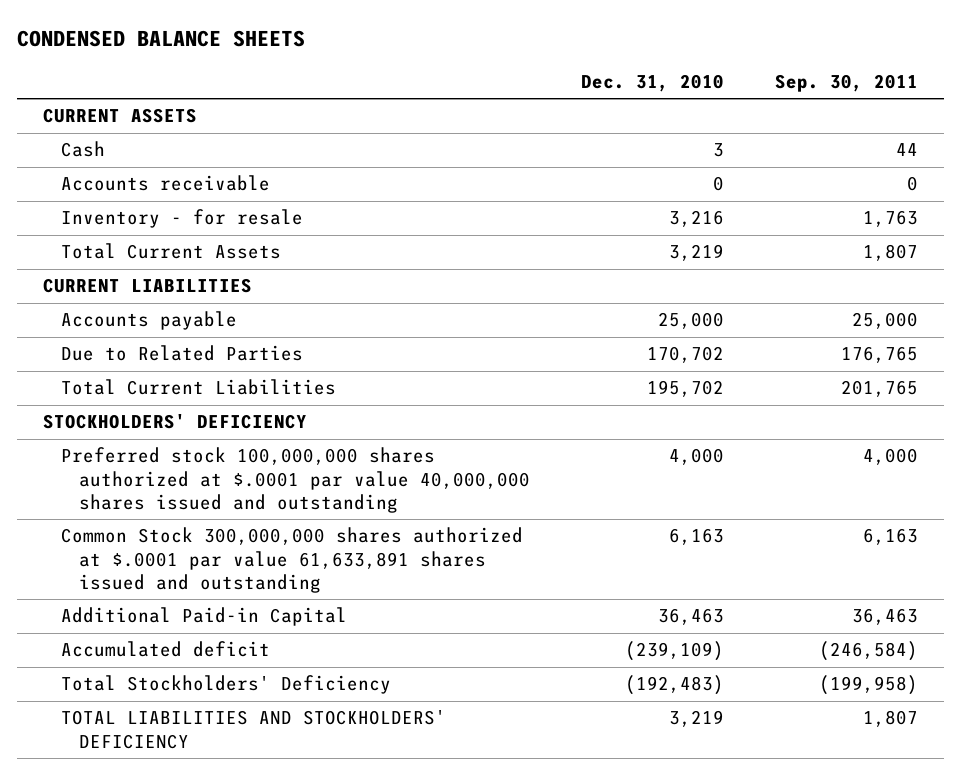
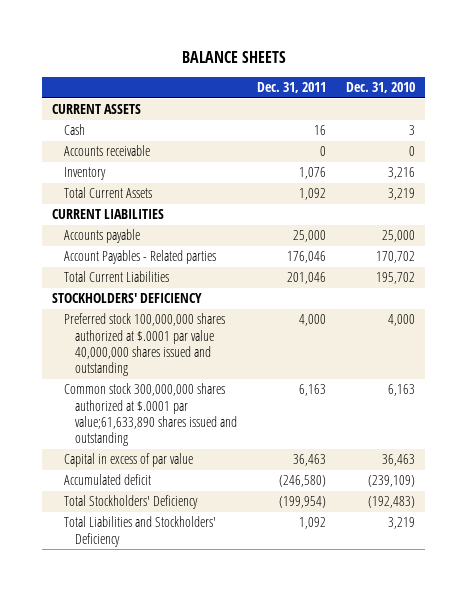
[17,29,306,47] CONDENSED BALANCE SHEETS -> [181,51,286,64] BALANCE SHEETS
[775,73,919,92] Sep. 30, 2011 -> none
none -> [257,82,327,94] Dec. 31, 2011
[60,209,303,229] Inventory - for resale -> [63,167,106,181] Inventory
[60,345,303,362] Due to Related Parties -> [63,250,216,265] Account Payables - Related parties
[60,527,523,593] Common Stock 300,000,000 shares authorized at $.0001 par value 61,633,891 shares issued and outstanding -> [63,383,238,447] Common stock 300,000,000 shares authorized at $.0001 par value;61,633,890 shares issued and outstanding
[60,607,347,627] Additional Paid-in Capital -> [63,453,193,468] Capital in excess of par value
[60,710,446,749] TOTAL LIABILITIES AND STOCKHOLDERS' DEFICIENCY -> [63,516,216,547] Total Liabilities and Stockholders' Deficiency

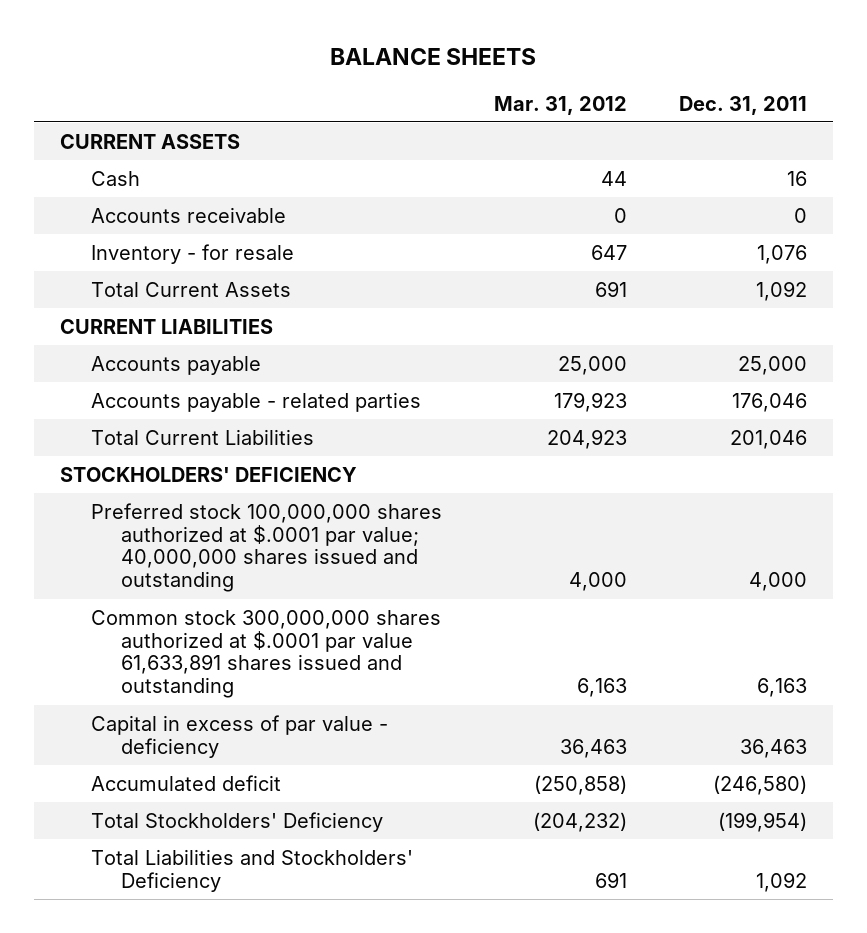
[345,82,415,94] Dec. 31, 2010 -> none
none -> [493,95,627,115] Mar. 31, 2012
[63,167,106,181] Inventory -> [90,243,294,264] Inventory - for resale
[63,250,216,265] Account Payables - Related parties -> [90,391,421,412] Accounts payable - related parties
[63,313,225,377] Preferred stock 100,000,000 shares authorized at $.0001 par value 40,000,000 shares issued and outstanding -> [90,502,442,593] Preferred stock 100,000,000 shares authorized at $.0001 par value; 40,000,000 shares issued and outstanding
[63,383,238,447] Common stock 300,000,000 shares authorized at $.0001 par value;61,633,890 shares issued and outstanding -> [90,609,441,699] Common stock 300,000,000 shares authorized at $.0001 par value 61,633,891 shares issued and outstanding
[63,453,193,468] Capital in excess of par value -> [90,714,388,758] Capital in excess of par value - deficiency

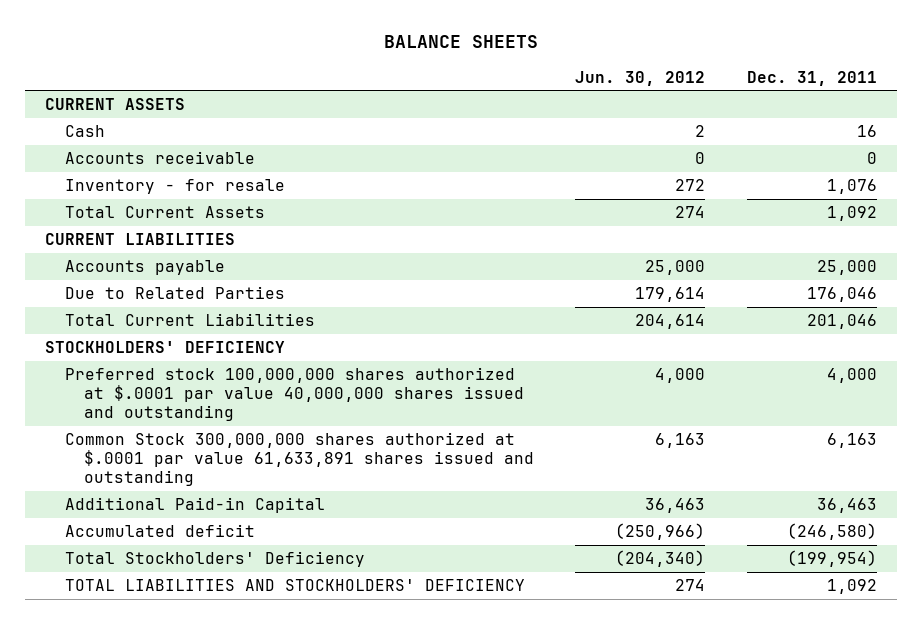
[493,95,627,115] Mar. 31, 2012 -> none
none -> [575,70,706,86] Jun. 30, 2012
[90,391,421,412] Accounts payable - related parties -> [64,285,285,299] Due to Related Parties
[90,502,442,593] Preferred stock 100,000,000 shares authorized at $.0001 par value; 40,000,000 shares issued and outstanding -> [64,366,525,422] Preferred stock 100,000,000 shares authorized at $.0001 par value 40,000,000 shares issued and outstanding
[90,609,441,699] Common stock 300,000,000 shares authorized at $.0001 par value 61,633,891 shares issued and outstanding -> [64,431,535,487] Common Stock 300,000,000 shares authorized at $.0001 par value 61,633,891 shares issued and outstanding
[90,714,388,758] Capital in excess of par value - deficiency -> [64,496,325,513] Additional Paid-in Capital
[90,848,413,892] Total Liabilities and Stockholders' Deficiency -> [64,578,525,591] TOTAL LIABILITIES AND STOCKHOLDERS' DEFICIENCY

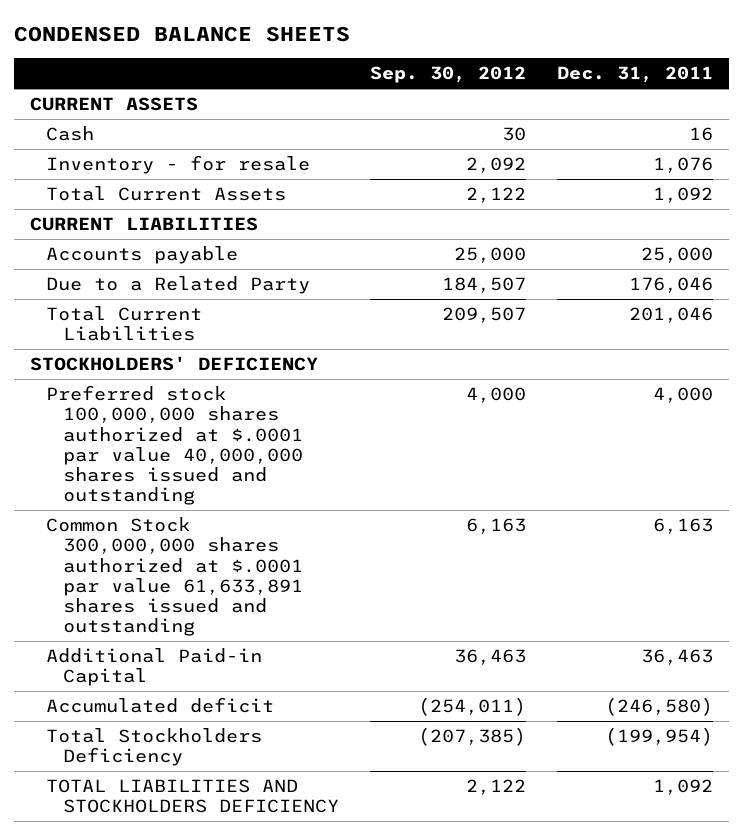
[383,35,538,49] BALANCE SHEETS -> [14,26,351,43] CONDENSED BALANCE SHEETS
[575,70,706,86] Jun. 30, 2012 -> none
none -> [370,66,527,84] Sep. 30, 2012
[64,150,255,164] Accounts receivable -> none
[64,285,285,299] Due to Related Parties -> [46,276,311,295] Due to a Related Party
[64,550,365,567] Total Stockholders' Deficiency -> [46,728,263,767] Total Stockholders Deficiency
[64,578,525,591] TOTAL LIABILITIES AND STOCKHOLDERS' DEFICIENCY -> [46,779,340,814] TOTAL LIABILITIES AND STOCKHOLDERS DEFICIENCY

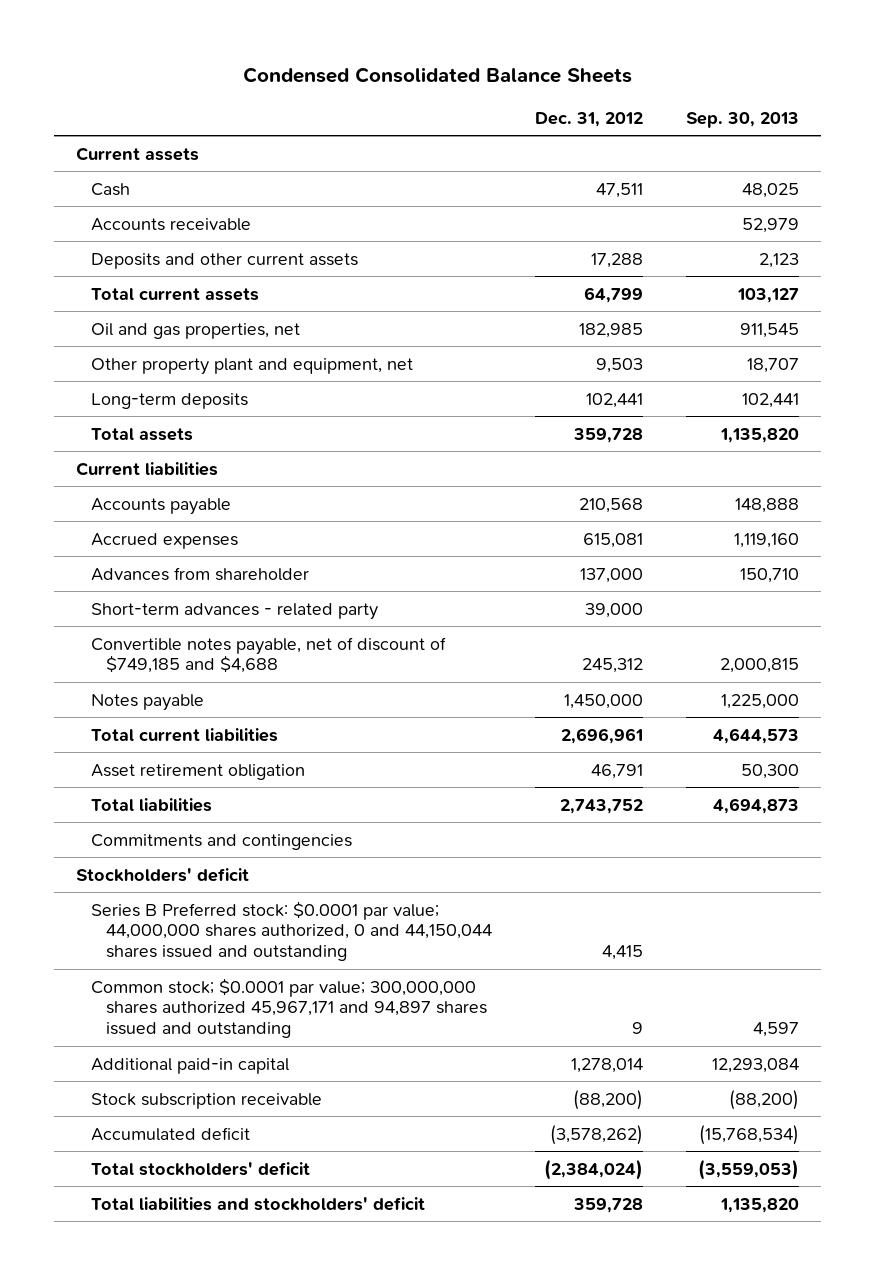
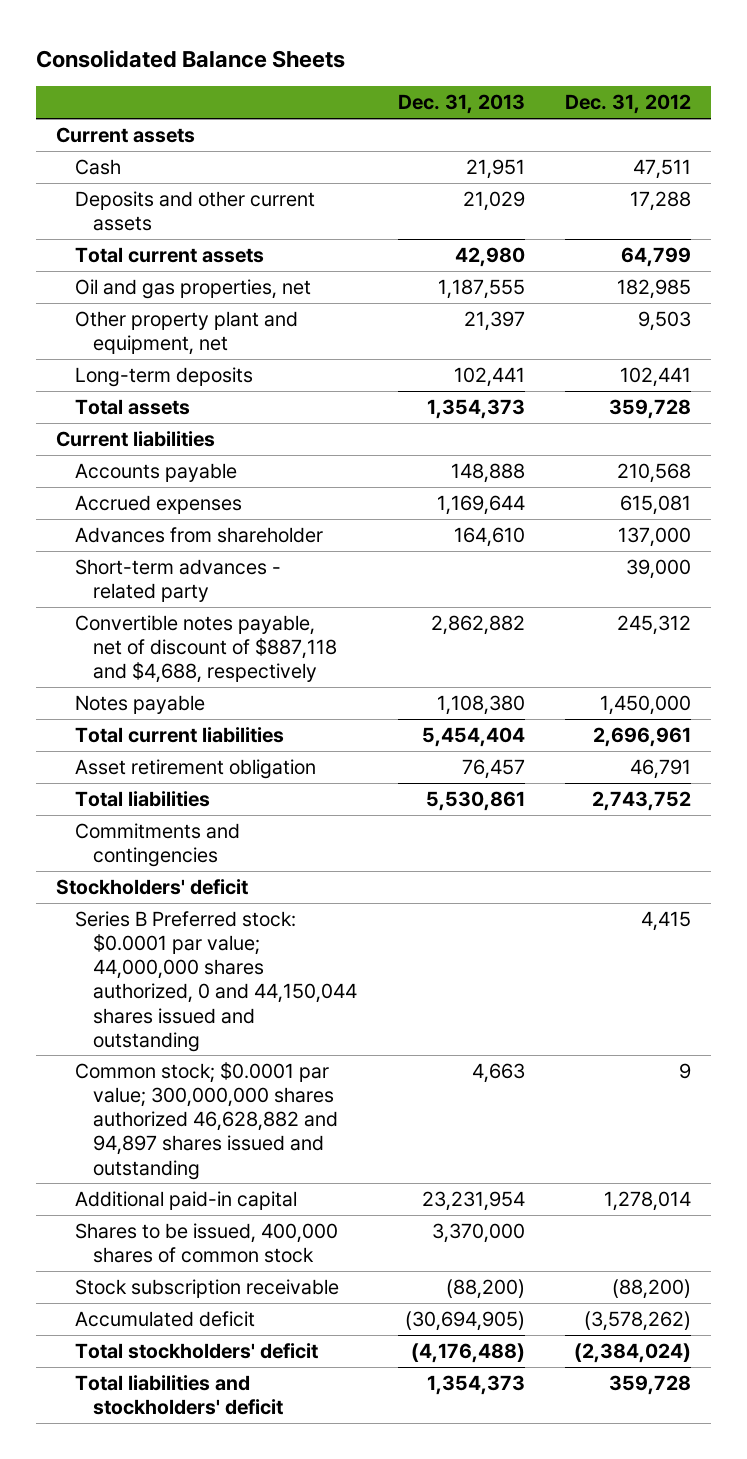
[242,67,632,84] Condensed Consolidated Balance Sheets -> [36,49,346,68] Consolidated Balance Sheets
[686,111,800,128] Sep. 30, 2013 -> none
none -> [397,94,525,115] Dec. 31, 2013
[91,217,252,231] Accounts receivable -> none
[91,636,447,674] Convertible notes payable, net of discount of $749,185 and $4,688 -> [74,614,338,684] Convertible notes payable, net of discount of $887,118 and $4,688, respectively
[91,977,488,1039] Common stock; $0.0001 par value; 300,000,000 shares authorized 45,967,171 and 94,897 shares issued and outstanding -> [74,1061,339,1180] Common stock; $0.0001 par value; 300,000,000 shares authorized 46,628,882 and 94,897 shares issued and outstanding
none -> [74,1222,338,1263] Shares to be issued, 400,000 shares of common stock

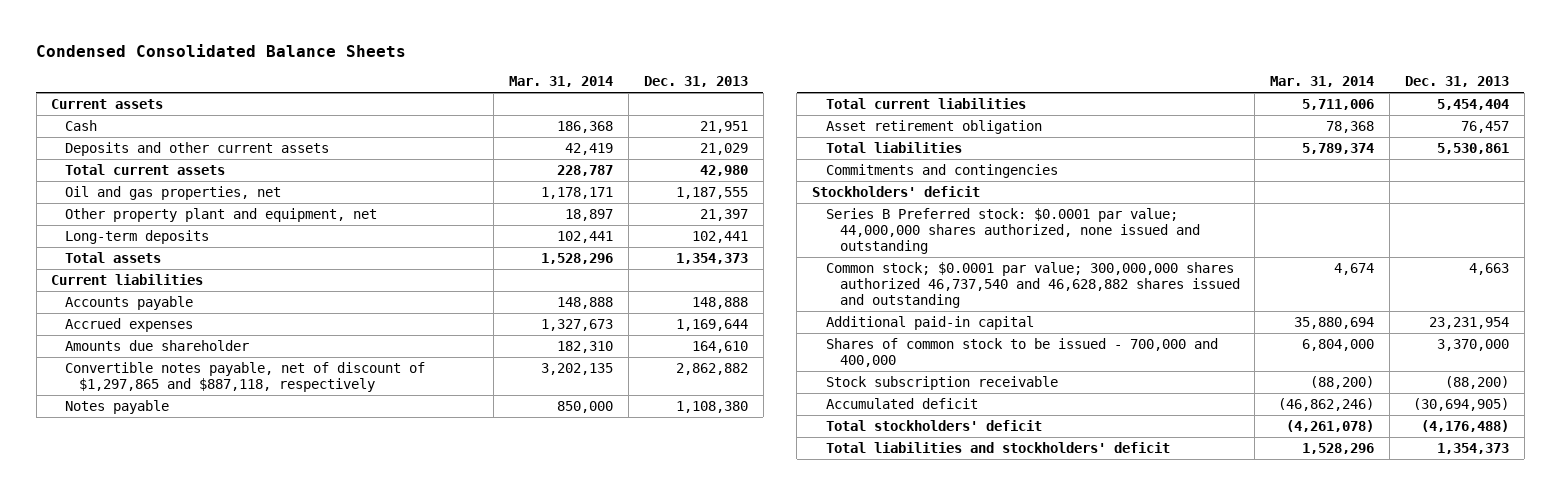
[36,49,346,68] Consolidated Balance Sheets -> [36,43,407,57] Condensed Consolidated Balance Sheets
[564,94,691,115] Dec. 31, 2012 -> none
none -> [509,76,614,88] Mar. 31, 2014
[74,558,281,602] Short-term advances - related party -> none
[74,526,323,543] Advances from shareholder -> [64,339,249,351] Amounts due shareholder
[74,614,338,684] Convertible notes payable, net of discount of $887,118 and $4,688, respectively -> [64,361,425,393] Convertible notes payable, net of discount of $1,297,865 and $887,118, respectively
[74,910,358,1052] Series B Preferred stock: $0.0001 par value; 44,000,000 shares authorized, 0 and 44,150,044 shares issued and outstanding -> [825,207,1200,255] Series B Preferred stock: $0.0001 par value; 44,000,000 shares authorized, none issued and outstanding
[74,1061,339,1180] Common stock; $0.0001 par value; 300,000,000 shares authorized 46,628,882 and 94,897 shares issued and outstanding -> [825,261,1240,309] Common stock; $0.0001 par value; 300,000,000 shares authorized 46,737,540 and 46,628,882 shares issued and outstanding
[74,1222,338,1263] Shares to be issued, 400,000 shares of common stock -> [825,337,1218,368] Shares of common stock to be issued - 700,000 and 400,000

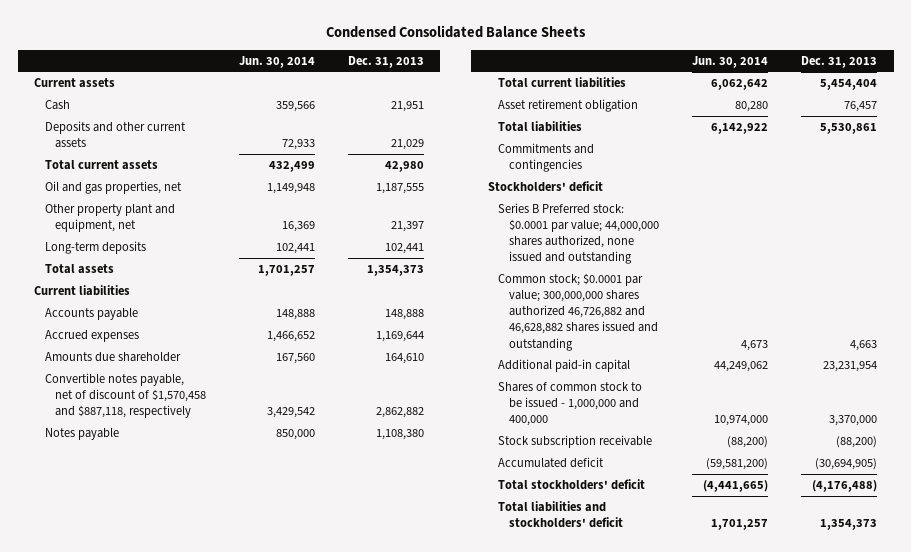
[509,76,614,88] Mar. 31, 2014 -> none
none -> [238,55,315,68] Jun. 30, 2014
[64,361,425,393] Convertible notes payable, net of discount of $1,297,865 and $887,118, respectively -> [44,372,207,419] Convertible notes payable, net of discount of $1,570,458 and $887,118, respectively
[825,261,1240,309] Common stock; $0.0001 par value; 300,000,000 shares authorized 46,737,540 and 46,628,882 shares issued and outstanding -> [498,272,658,351] Common stock; $0.0001 par value; 300,000,000 shares authorized 46,726,882 and 46,628,882 shares issued and outstanding
[825,337,1218,368] Shares of common stock to be issued - 700,000 and 400,000 -> [498,381,643,427] Shares of common stock to be issued - 1,000,000 and 400,000

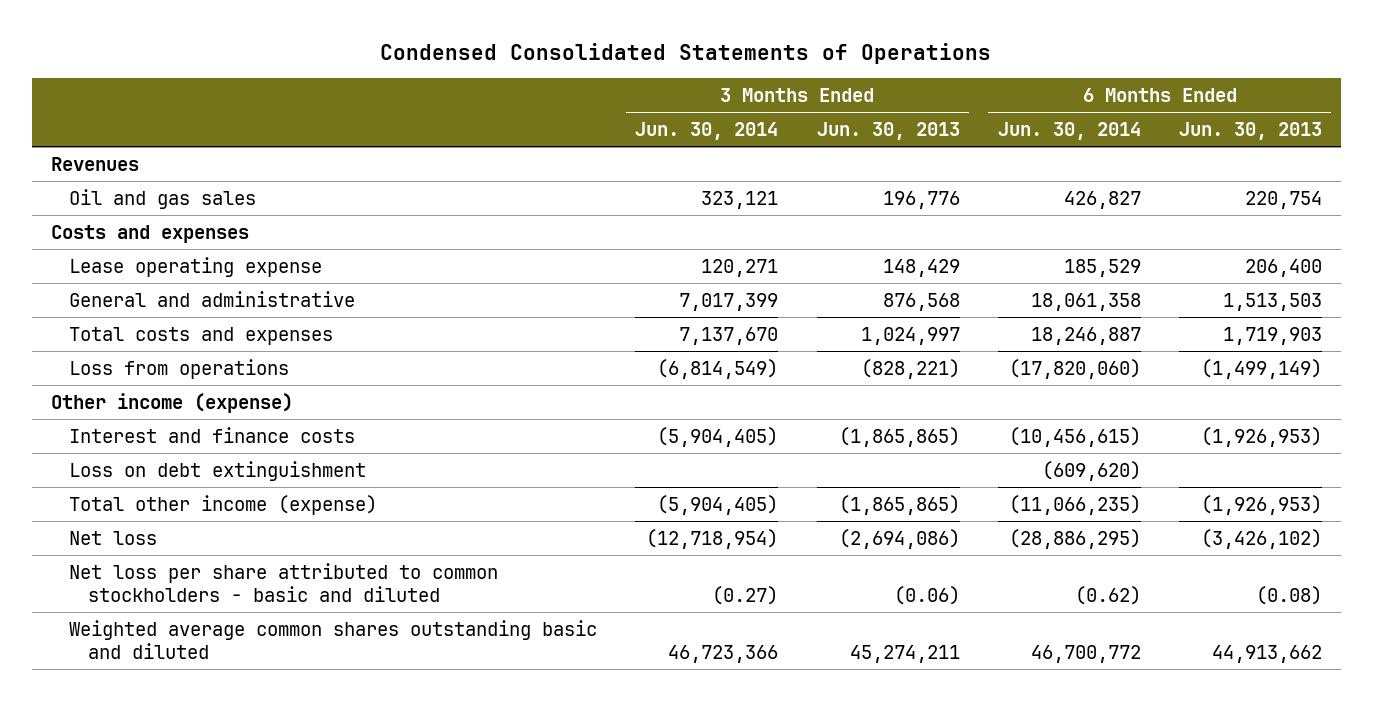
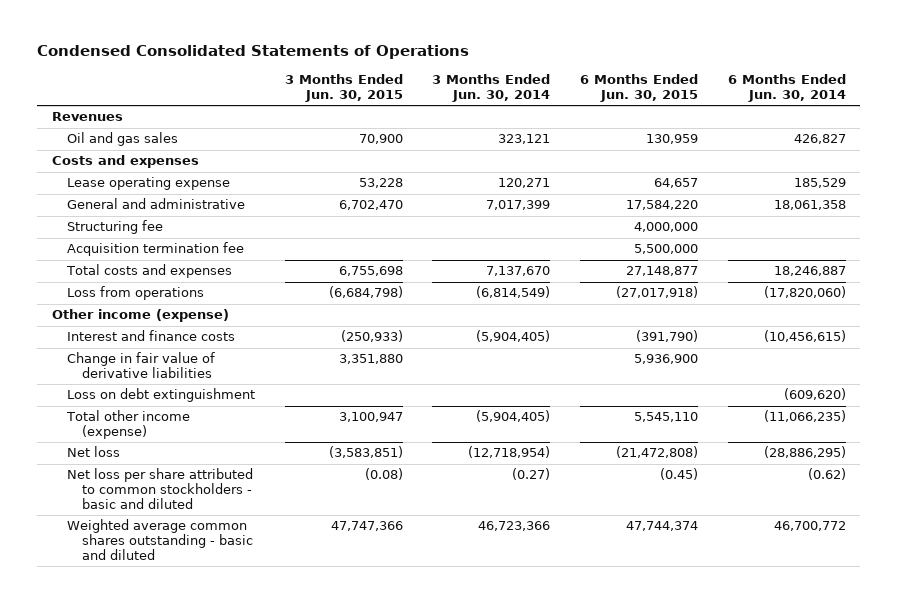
[816,121,960,140] Jun. 30, 2013 -> none
[1178,121,1322,140] Jun. 30, 2013 -> none
none -> [284,74,403,102] 3 Months Ended Jun. 30, 2015
none -> [580,74,699,102] 6 Months Ended Jun. 30, 2015
none -> [67,220,164,235] Structuring fee
none -> [67,242,245,257] Acquisition termination fee
none -> [67,352,216,379] Change in fair value of derivative liabilities
[69,619,598,659] Weighted average common shares outstanding basic and diluted -> [67,519,254,561] Weighted average common shares outstanding - basic and diluted

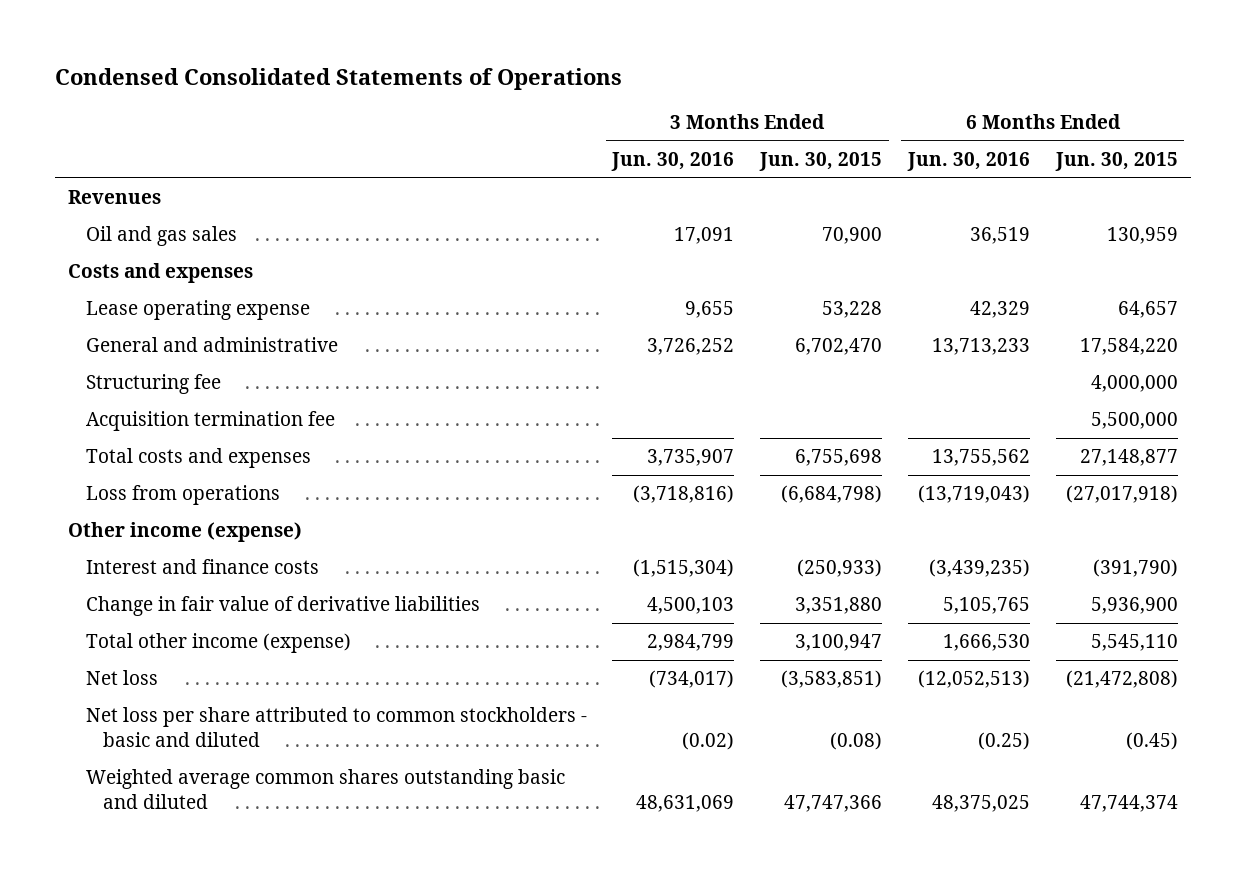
[432,74,551,102] 3 Months Ended Jun. 30, 2014 -> none
[727,74,846,102] 6 Months Ended Jun. 30, 2014 -> none
none -> [611,152,735,172] Jun. 30, 2016
none -> [906,152,1030,172] Jun. 30, 2016
[67,388,256,403] Loss on debt extinguishment -> none
[67,519,254,561] Weighted average common shares outstanding - basic and diluted -> [85,769,565,810] Weighted average common shares outstanding basic and diluted

